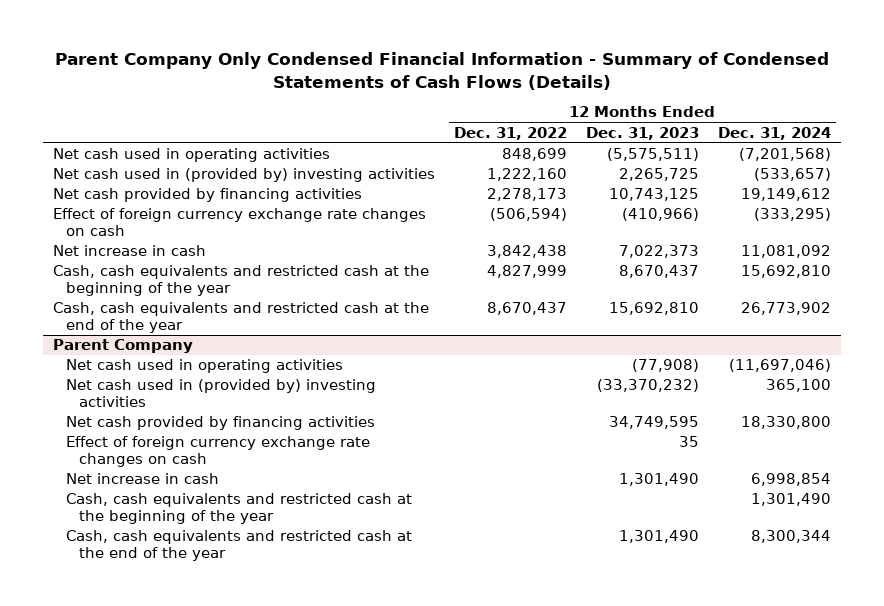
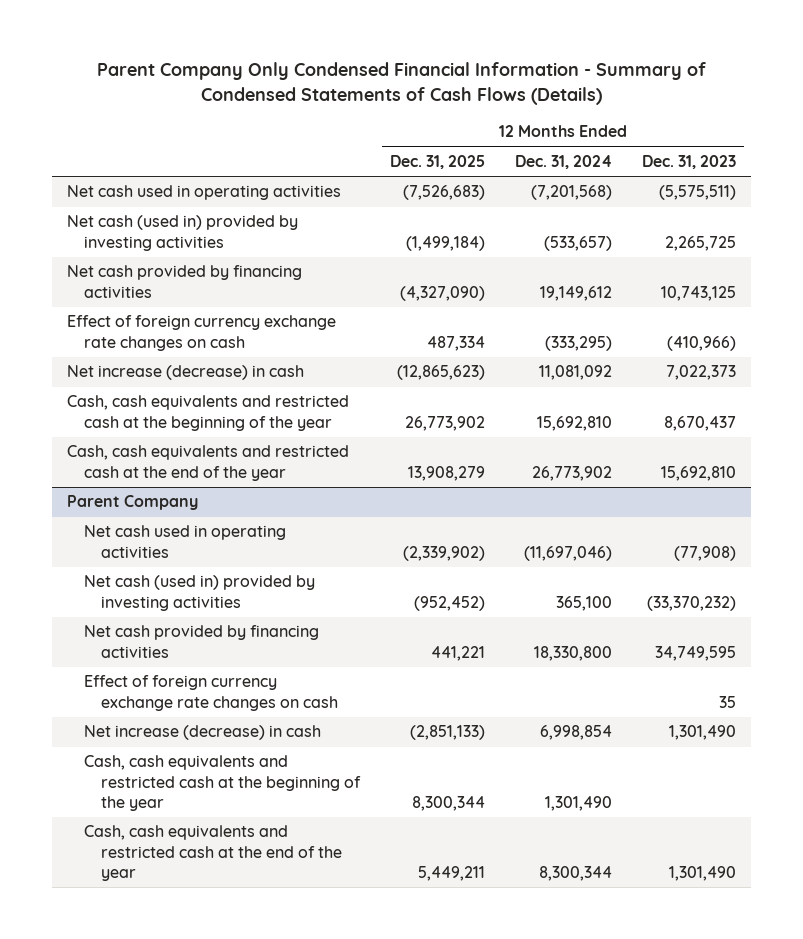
[453,126,567,140] Dec. 31, 2022 -> none
none -> [389,154,485,169] Dec. 31, 2025
[52,168,435,183] Net cash used in (provided by) investing activities -> [66,215,298,251] Net cash (used in) provided by investing activities
[52,245,206,257] Net increase in cash -> [66,365,304,381] Net increase (decrease) in cash
[65,379,376,408] Net cash used in (provided by) investing activities -> [83,575,315,611] Net cash (used in) provided by investing activities
[65,473,219,485] Net increase in cash -> [83,725,321,741] Net increase (decrease) in cash

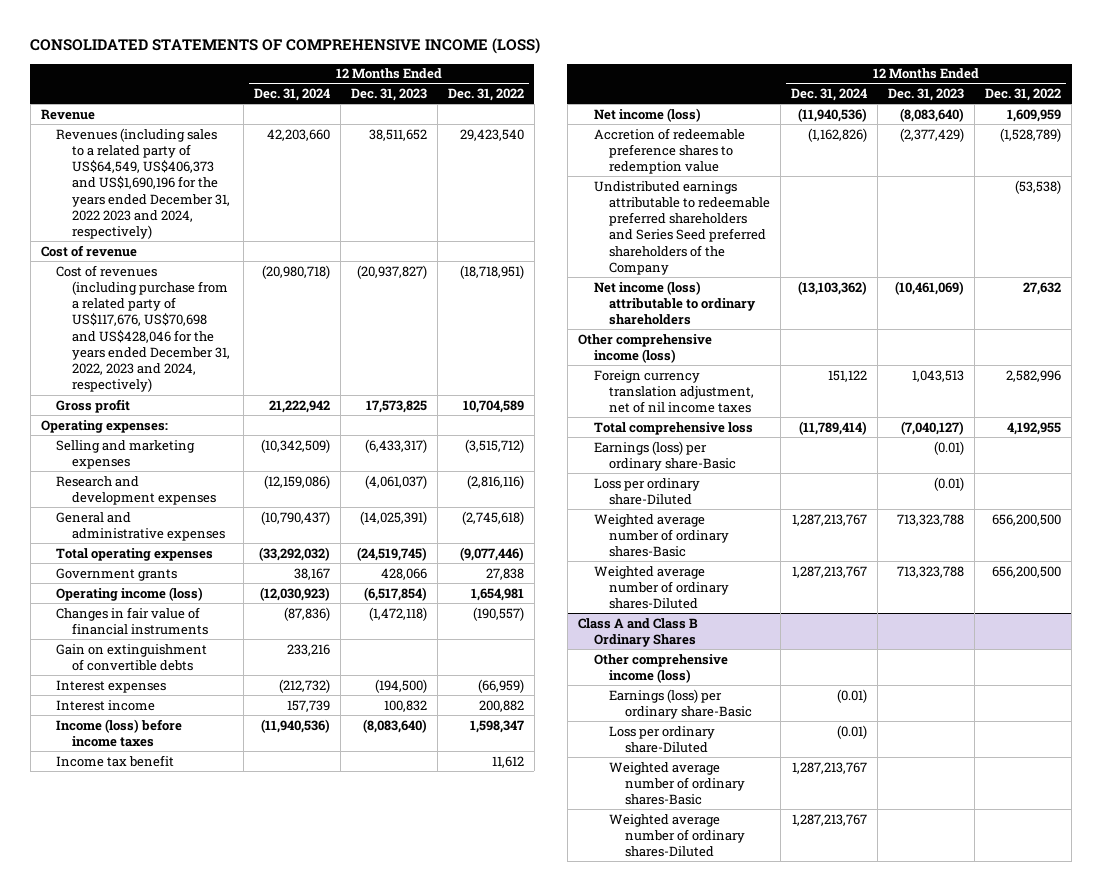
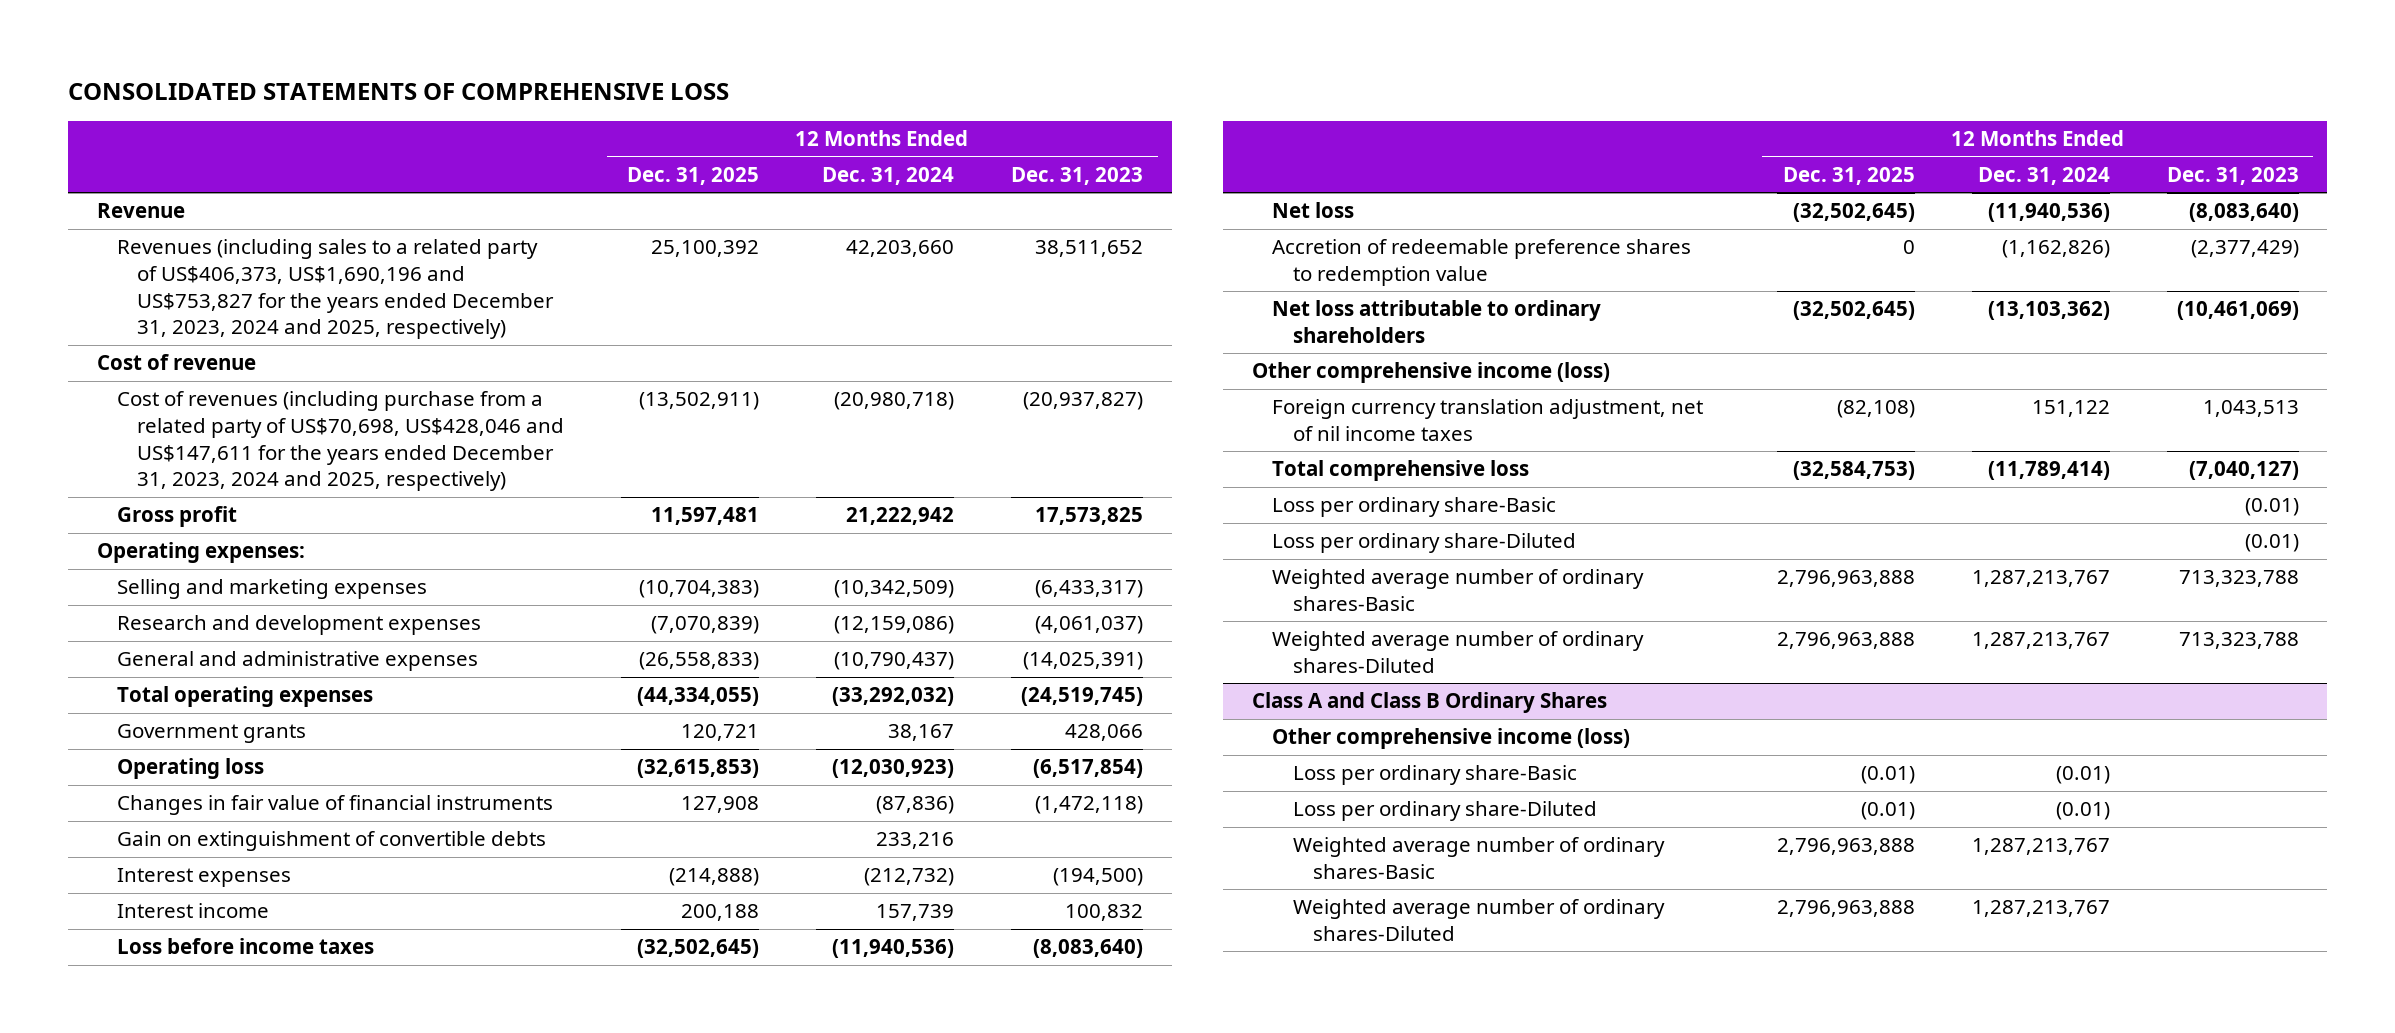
[30,38,541,55] CONSOLIDATED STATEMENTS OF COMPREHENSIVE INCOME (LOSS) -> [68,83,730,101] CONSOLIDATED STATEMENTS OF COMPREHENSIVE LOSS
[447,87,524,101] Dec. 31, 2022 -> none
none -> [627,166,760,185] Dec. 31, 2025
[56,127,231,240] Revenues (including sales to a related party of US$64,549, US$406,373 and US$1,690,196 for the years ended December 31, 2022 2023 and 2024, respectively) -> [116,239,555,340] Revenues (including sales to a related party of US$406,373, US$1,690,196 and US$753,827 for the years ended December 31, 2023, 2024 and 2025, respectively)
[56,264,231,393] Cost of revenues (including purchase from a related party of US$117,676, US$70,698 and US$428,046 for the years ended December 31, 2022, 2023 and 2024, respectively) -> [116,391,565,492] Cost of revenues (including purchase from a related party of US$70,698, US$428,046 and US$147,611 for the years ended December 31, 2023, 2024 and 2025, respectively)
[56,586,204,601] Operating income (loss) -> [116,758,264,780] Operating loss
[56,754,175,767] Income tax benefit -> none
[56,718,183,747] Income (loss) before income taxes -> [116,938,374,955] Loss before income taxes
[593,107,701,122] Net income (loss) -> [1272,202,1355,219] Net loss
[593,180,771,275] Undistributed earnings attributable to redeemable preferred shareholders and Series Seed preferred shareholders of the Company -> none
[593,280,757,326] Net income (loss) attributable to ordinary shareholders -> [1272,300,1602,343] Net loss attributable to ordinary shareholders
[593,440,737,471] Earnings (loss) per ordinary share-Basic -> [1272,497,1557,518] Loss per ordinary share-Basic
[609,688,753,719] Earnings (loss) per ordinary share-Basic -> [1292,765,1577,786] Loss per ordinary share-Basic

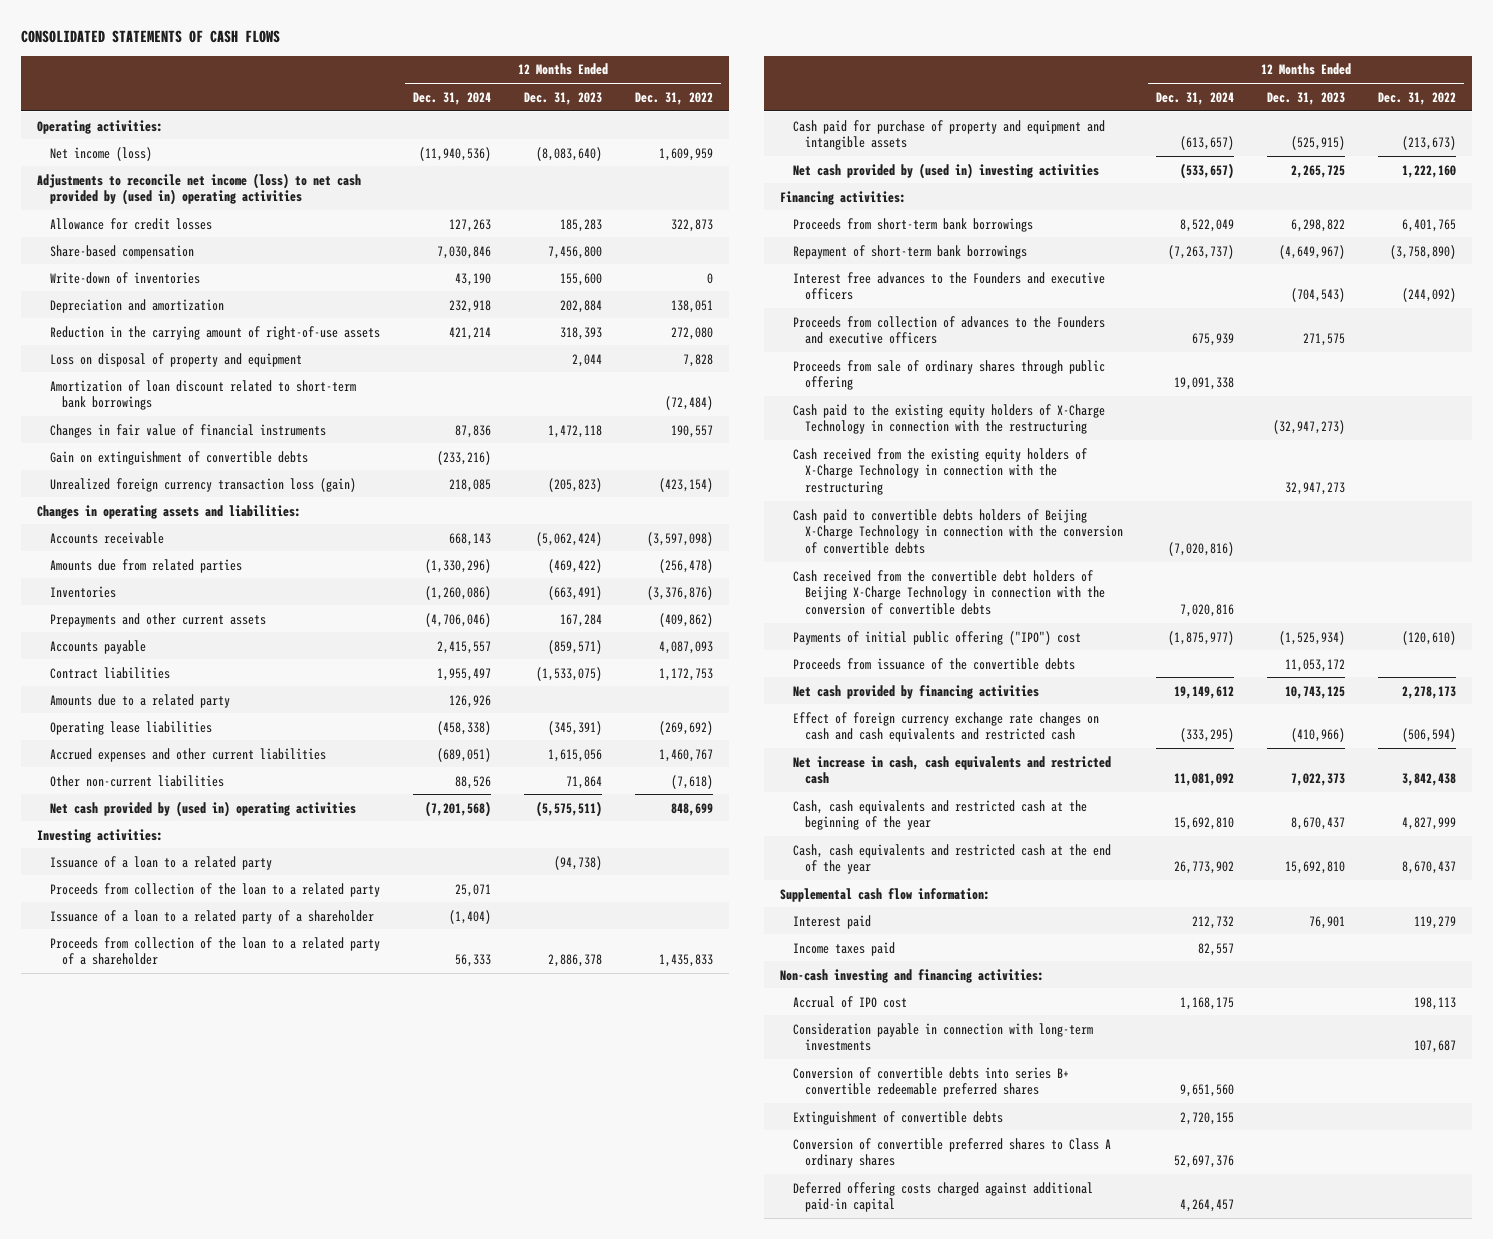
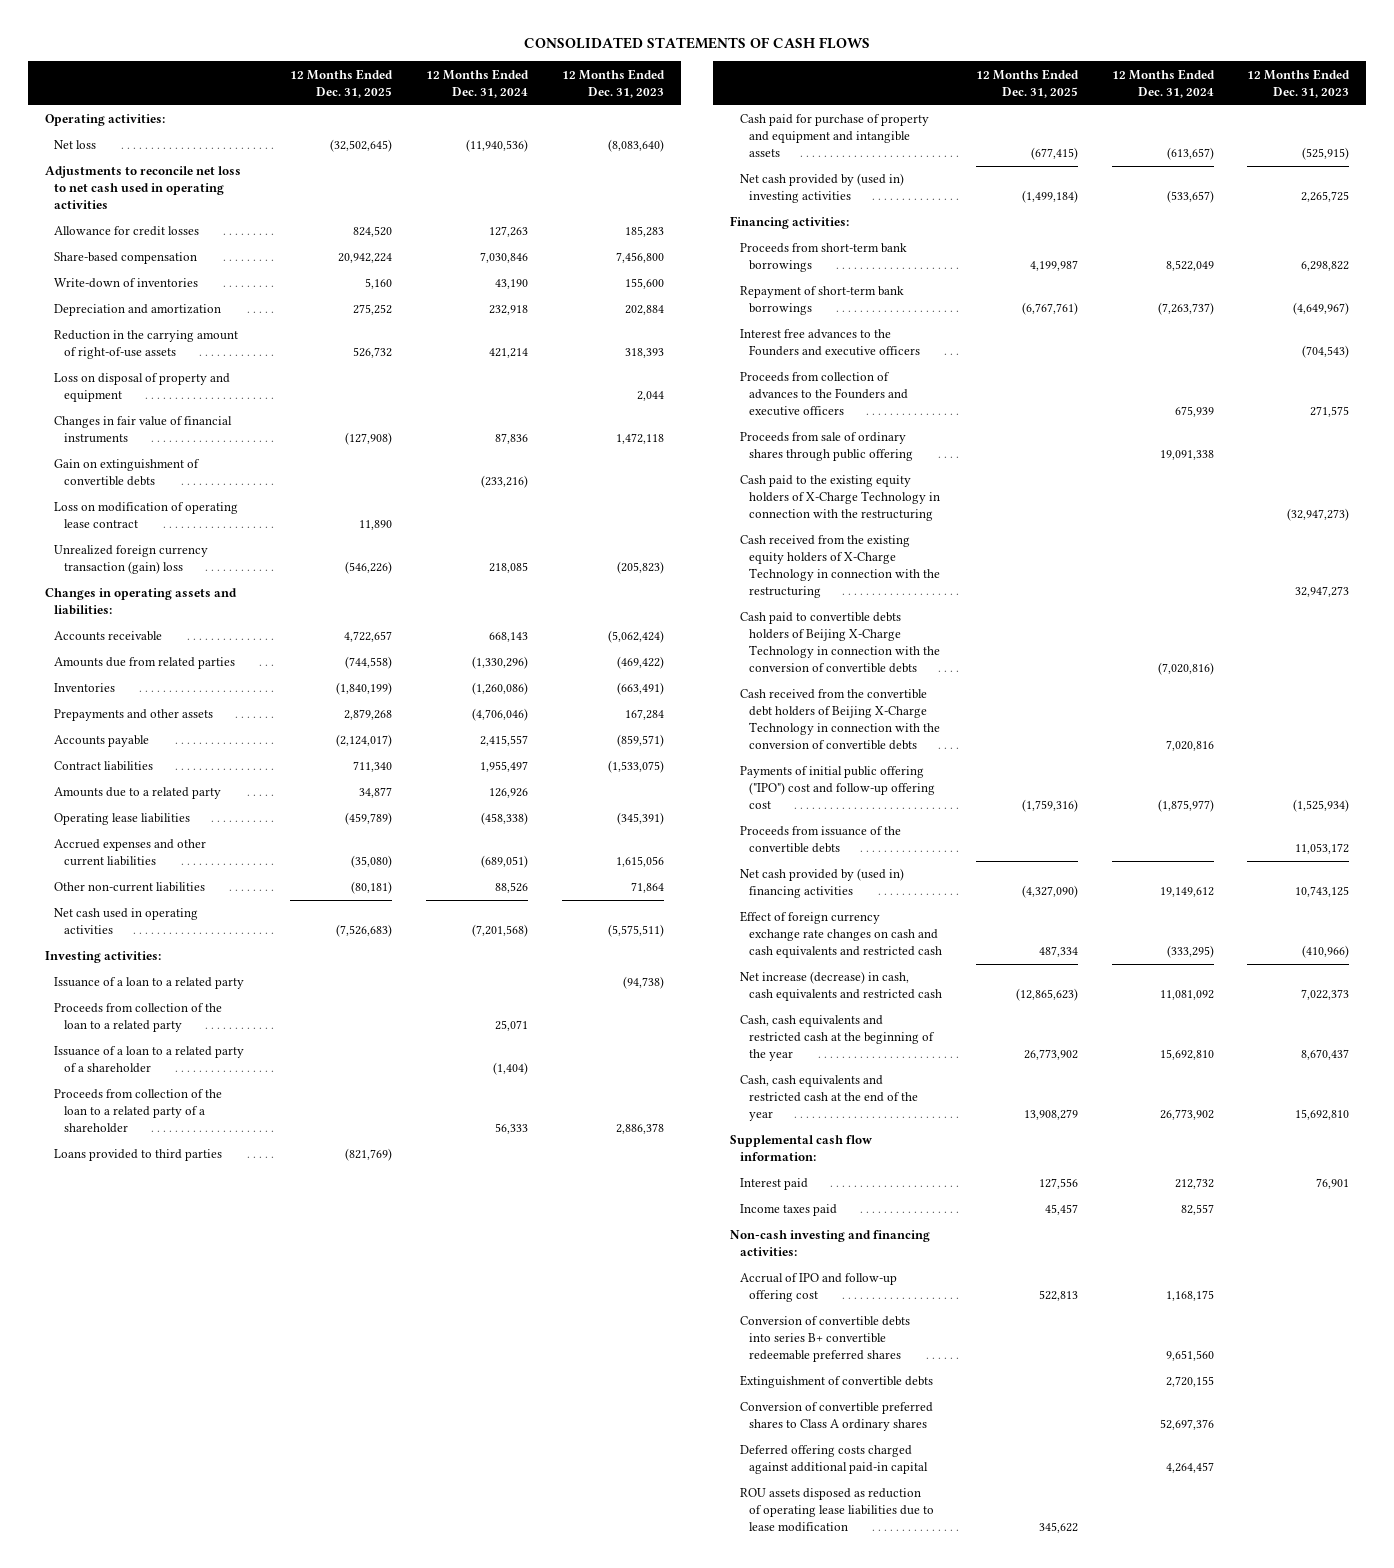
[634,91,713,105] Dec. 31, 2022 -> none
none -> [290,68,394,98] 12 Months Ended Dec. 31, 2025
[49,146,152,161] Net income (loss) -> [54,140,97,150] Net loss
[37,172,362,206] Adjustments to reconcile net income (loss) to net cash provided by (used in) operating activities -> [45,166,242,209] Adjustments to reconcile net loss to net cash used in operating activities
[49,379,356,411] Amortization of loan discount related to short-term bank borrowings -> none
none -> [54,502,239,529] Loss on modification of operating lease contract
[49,477,356,492] Unrealized foreign currency transaction loss (gain) -> [54,545,209,575] Unrealized foreign currency transaction (gain) loss
[49,612,266,627] Prepayments and other current assets -> [54,709,214,722] Prepayments and other assets
[49,800,356,817] Net cash provided by (used in) operating activities -> [54,908,199,935] Net cash used in operating activities
none -> [54,1149,223,1162] Loans provided to third parties
[792,630,1081,645] Payments of initial public offering ("IPO") cost -> [739,766,935,809] Payments of initial public offering ("IPO") cost and follow-up offering cost
[792,684,1039,699] Net cash provided by financing activities -> [739,868,904,899] Net cash provided by (used in) financing activities
[792,755,1111,785] Net increase in cash, cash equivalents and restricted cash -> [739,971,942,1002] Net increase (decrease) in cash, cash equivalents and restricted cash
[792,1022,1093,1052] Consideration payable in connection with long-term investments -> none
[792,995,907,1008] Accrual of IPO cost -> [739,1273,897,1303] Accrual of IPO and follow-up offering cost
none -> [739,1488,934,1532] ROU assets disposed as reduction of operating lease liabilities due to lease modification

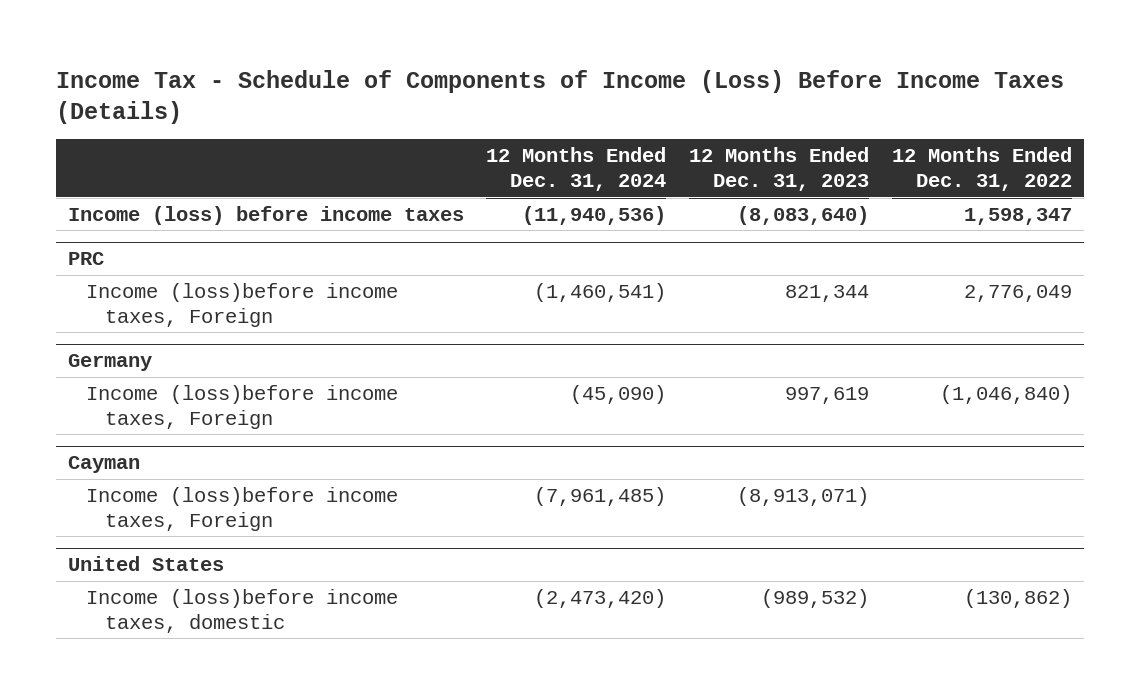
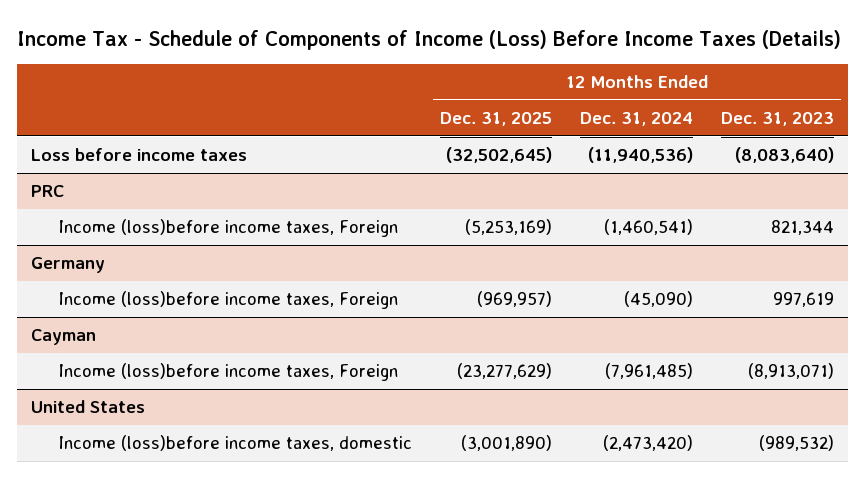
[892,147,1073,192] 12 Months Ended Dec. 31, 2022 -> none
none -> [439,111,552,126] Dec. 31, 2025
[67,205,464,225] Income (loss) before income taxes -> [31,148,248,162] Loss before income taxes

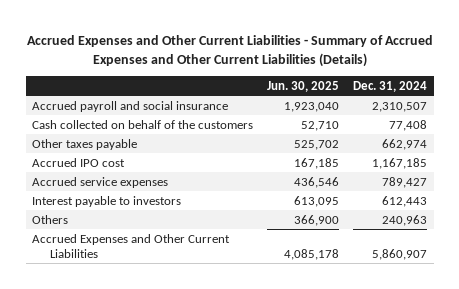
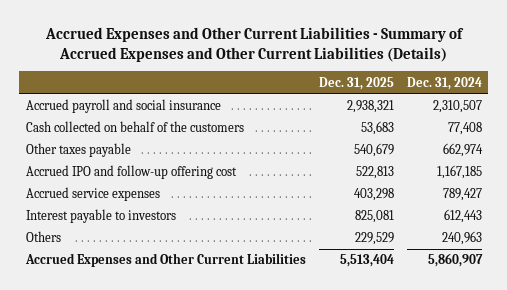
[267,80,340,92] Jun. 30, 2025 -> none
none -> [318,76,394,90] Dec. 31, 2025
[32,157,126,167] Accrued IPO cost -> [25,165,237,180] Accrued IPO and follow-up offering cost

